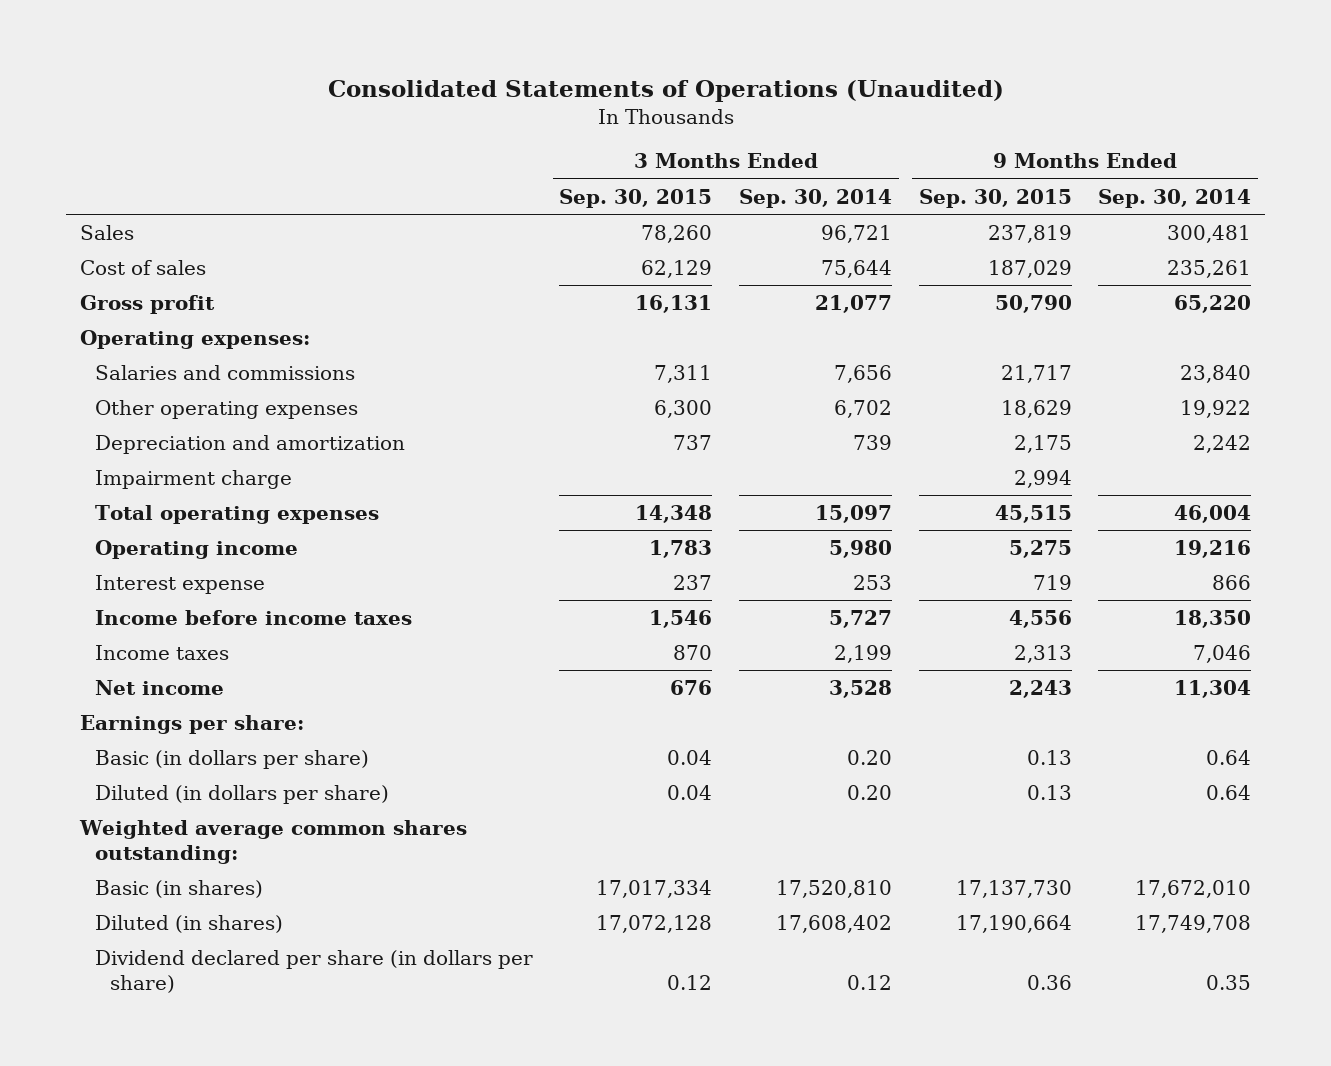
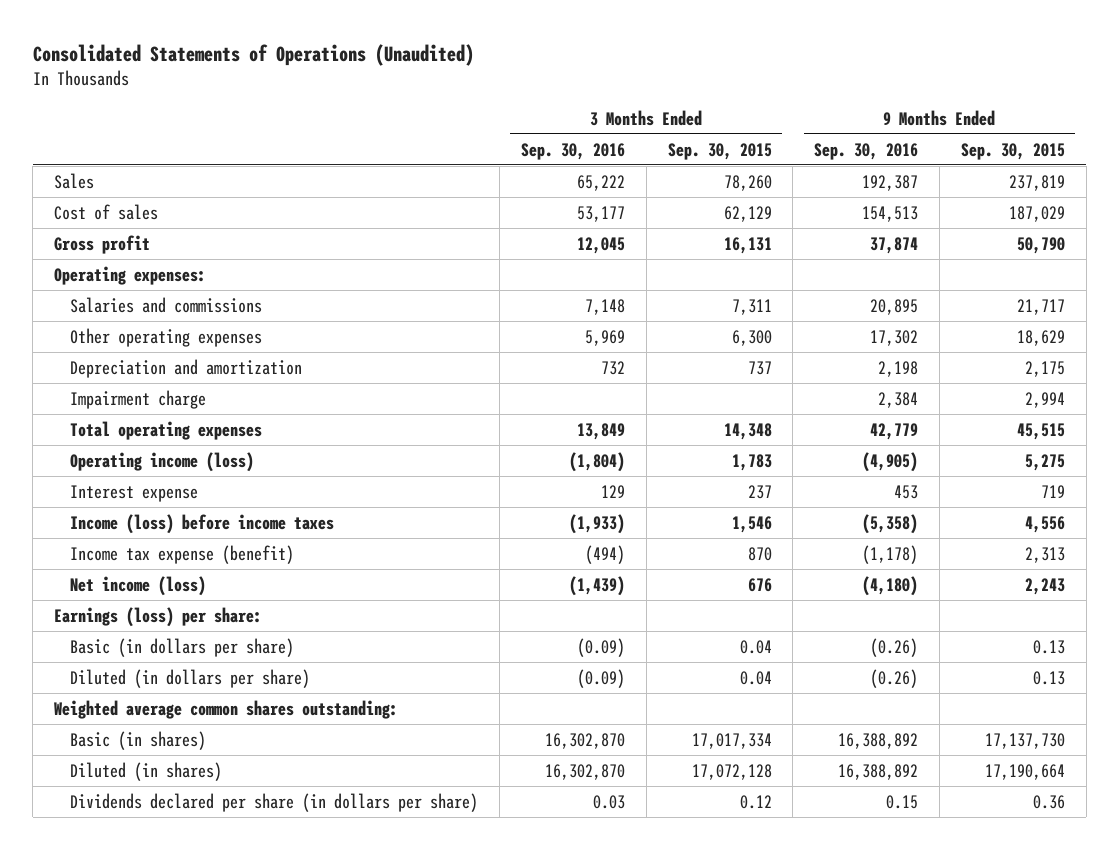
[739,188,893,208] Sep. 30, 2014 -> none
[1098,188,1252,208] Sep. 30, 2014 -> none
none -> [520,142,625,160] Sep. 30, 2016
none -> [814,142,919,160] Sep. 30, 2016
[94,539,298,559] Operating income -> [70,451,255,472] Operating income (loss)
[94,609,412,625] Income before income taxes -> [70,513,335,534] Income (loss) before income taxes
[94,644,229,660] Income taxes -> [70,544,295,564] Income tax expense (benefit)
[94,679,224,695] Net income -> [70,575,207,596] Net income (loss)
[79,714,304,734] Earnings per share: -> [54,606,263,627] Earnings (loss) per share:
[94,949,533,993] Dividend declared per share (in dollars per share) -> [70,792,479,812] Dividends declared per share (in dollars per share)

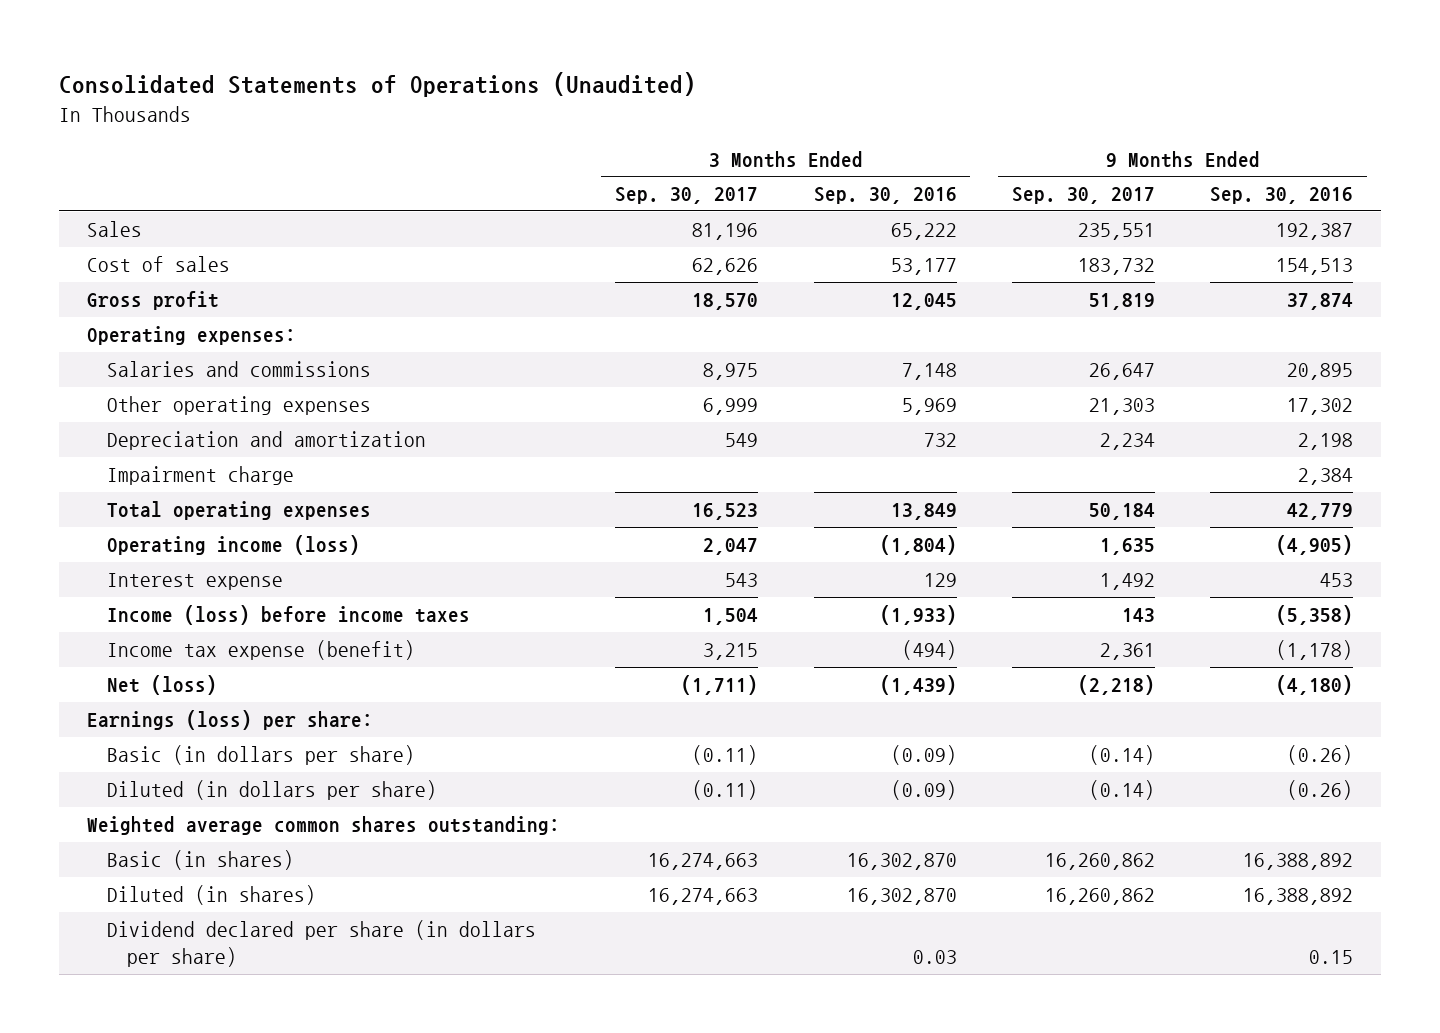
[667,142,772,160] Sep. 30, 2015 -> none
[960,142,1065,160] Sep. 30, 2015 -> none
none -> [615,187,759,205] Sep. 30, 2017
none -> [1011,187,1155,205] Sep. 30, 2017
[70,575,207,596] Net income (loss) -> [106,675,217,696] Net (loss)
[70,792,479,812] Dividends declared per share (in dollars per share) -> [106,920,536,968] Dividend declared per share (in dollars per share)

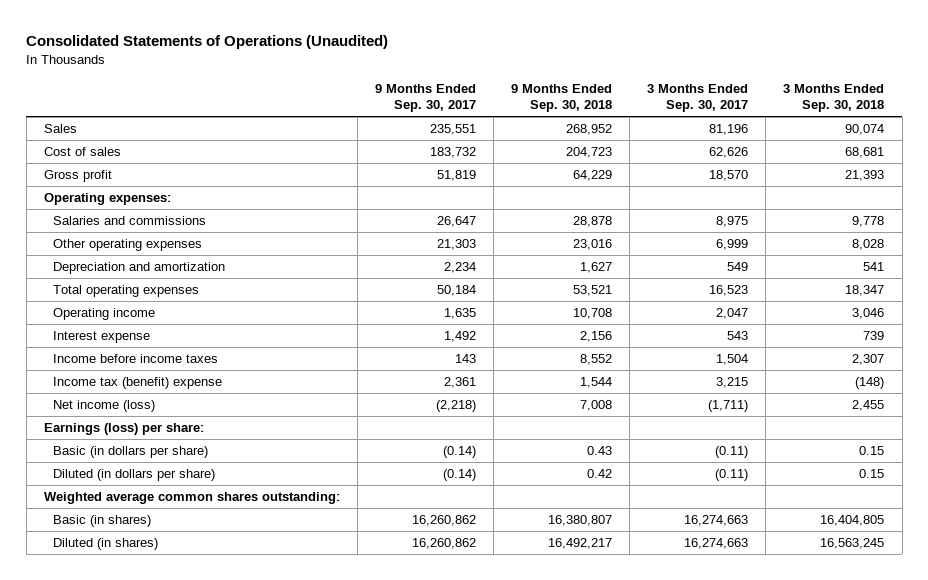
[813,187,957,205] Sep. 30, 2016 -> none
[1210,187,1354,205] Sep. 30, 2016 -> none
none -> [511,83,613,112] 9 Months Ended Sep. 30, 2018
none -> [783,83,885,112] 3 Months Ended Sep. 30, 2018
[106,466,294,486] Impairment charge -> none
[106,535,360,556] Operating income (loss) -> [53,308,156,321] Operating income
[106,605,470,626] Income (loss) before income taxes -> [53,354,219,364] Income before income taxes
[106,640,415,661] Income tax expense (benefit) -> [53,377,223,390] Income tax (benefit) expense
[106,675,217,696] Net (loss) -> [53,400,156,413] Net income (loss)
[106,920,536,968] Dividend declared per share (in dollars per share) -> none

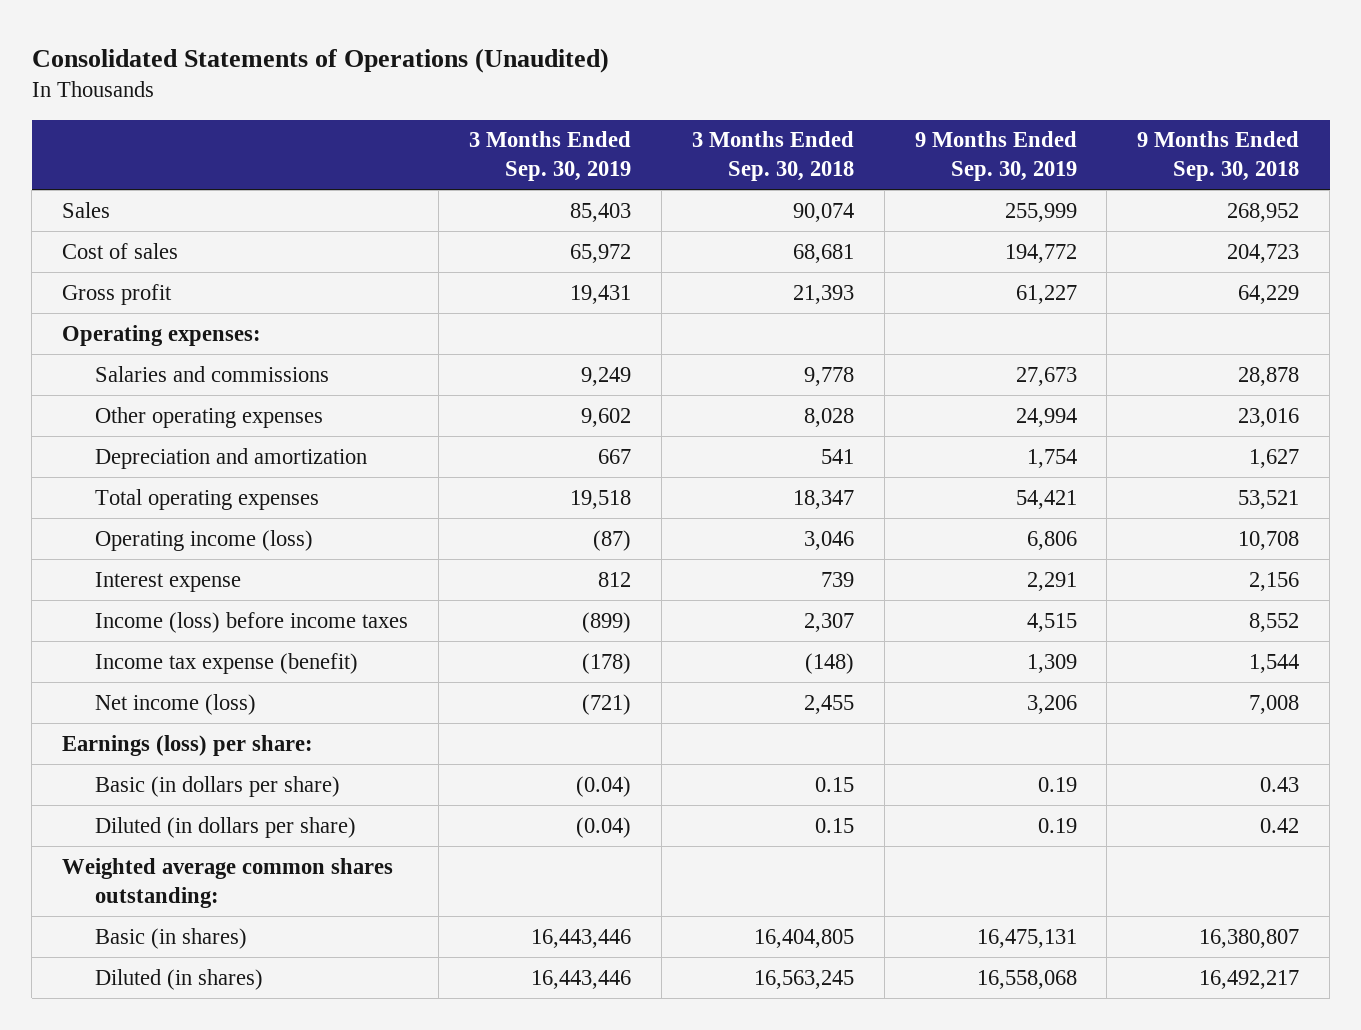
[375,83,477,112] 9 Months Ended Sep. 30, 2017 -> none
[647,83,749,112] 3 Months Ended Sep. 30, 2017 -> none
none -> [469,131,632,182] 3 Months Ended Sep. 30, 2019
none -> [914,131,1077,182] 9 Months Ended Sep. 30, 2019
[53,308,156,321] Operating income -> [95,529,314,551] Operating income (loss)
[53,354,219,364] Income before income taxes -> [95,611,409,633] Income (loss) before income taxes
[53,377,223,390] Income tax (benefit) expense -> [95,652,359,674] Income tax expense (benefit)

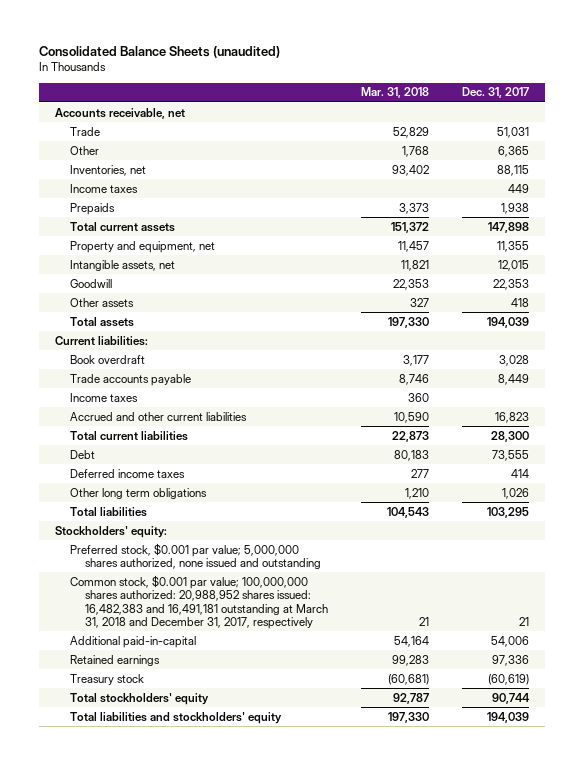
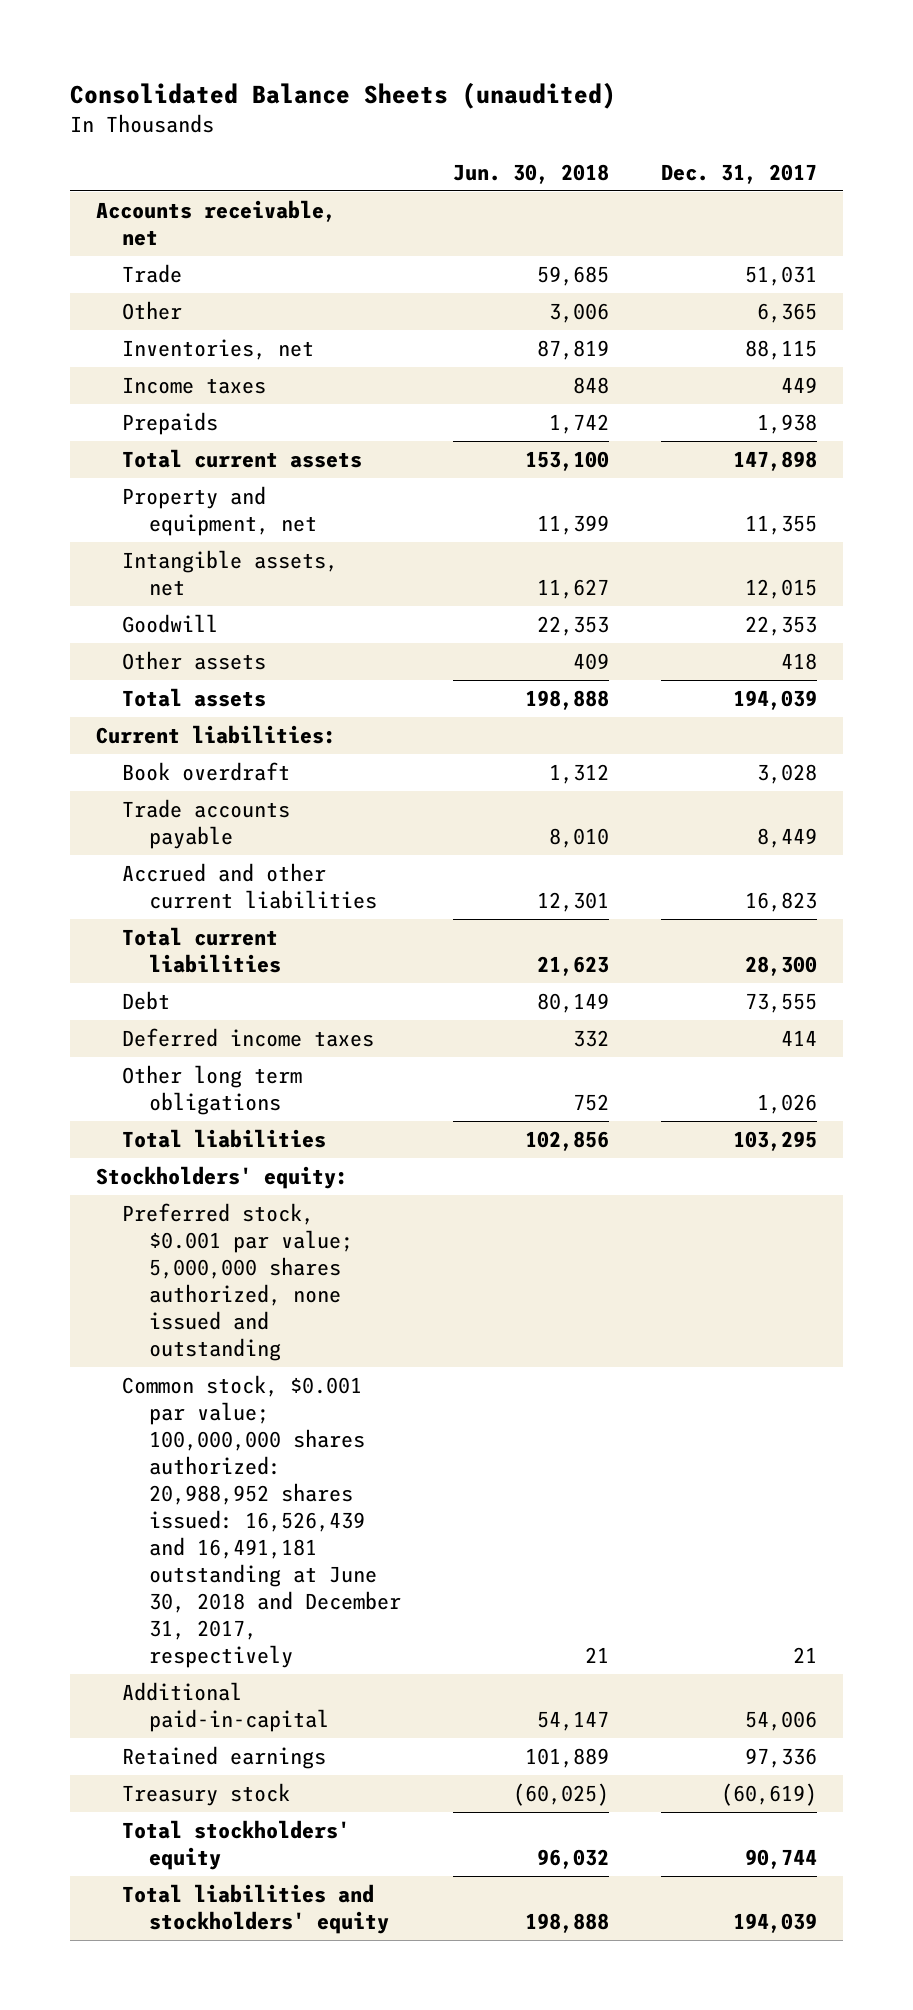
[360,87,429,99] Mar. 31, 2018 -> none
none -> [452,163,609,184] Jun. 30, 2018
[69,392,138,402] Income taxes -> none
[69,574,328,630] Common stock, $0.001 par value; 100,000,000 shares authorized: 20,988,952 shares issued: 16,482,383 and 16,491,181 outstanding at March 31, 2018 and December 31, 2017, respectively -> [122,1375,401,1668] Common stock, $0.001 par value; 100,000,000 shares authorized: 20,988,952 shares issued: 16,526,439 and 16,491,181 outstanding at June 30, 2018 and December 31, 2017, respectively

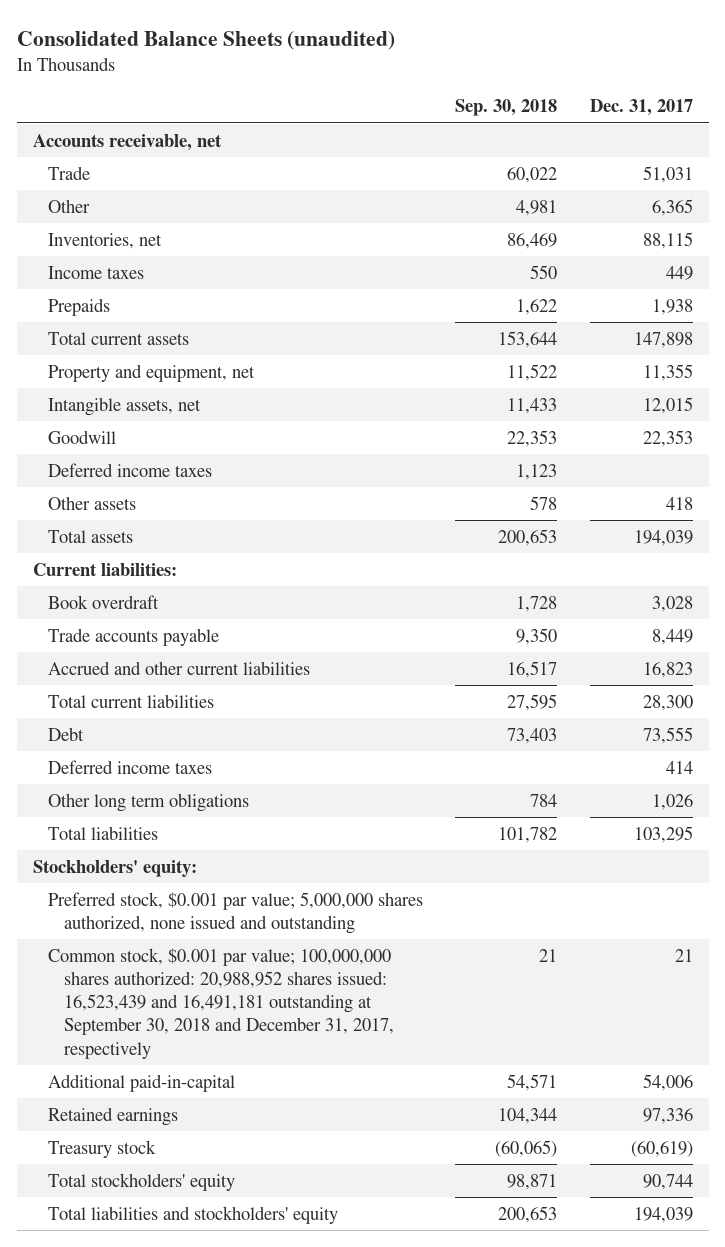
[452,163,609,184] Jun. 30, 2018 -> none
none -> [455,99,558,117] Sep. 30, 2018
none -> [48,462,213,477] Deferred income taxes
[122,1375,401,1668] Common stock, $0.001 par value; 100,000,000 shares authorized: 20,988,952 shares issued: 16,526,439 and 16,491,181 outstanding at June 30, 2018 and December 31, 2017, respectively -> [48,947,394,1059] Common stock, $0.001 par value; 100,000,000 shares authorized: 20,988,952 shares issued: 16,523,439 and 16,491,181 outstanding at September 30, 2018 and December 31, 2017, respectively

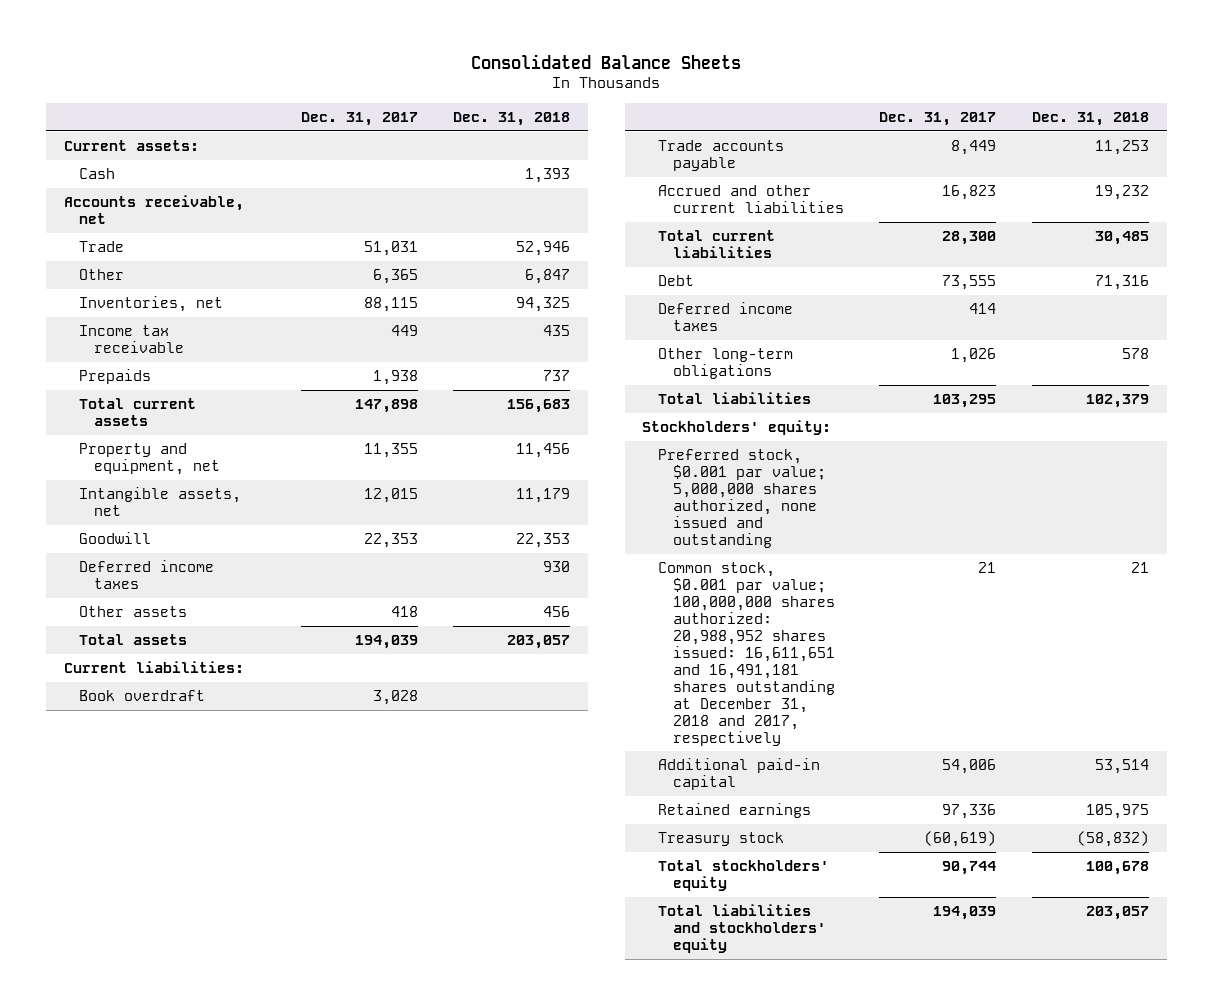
[16,30,395,50] Consolidated Balance Sheets (unaudited) -> [471,53,742,69] Consolidated Balance Sheets
[455,99,558,117] Sep. 30, 2018 -> none
none -> [453,111,571,126] Dec. 31, 2018
none -> [63,140,199,152] Current assets:
none -> [78,168,115,180] Cash
[48,265,145,279] Income taxes -> [78,325,185,353] Income tax receivable
[48,792,250,812] Other long term obligations -> [657,348,793,379] Other long-term obligations
[48,947,394,1059] Common stock, $0.001 par value; 100,000,000 shares authorized: 20,988,952 shares issued: 16,523,439 and 16,491,181 outstanding at September 30, 2018 and December 31, 2017, respectively -> [657,562,835,746] Common stock, $0.001 par value; 100,000,000 shares authorized: 20,988,952 shares issued: 16,611,651 and 16,491,181 shares outstanding at December 31, 2018 and 2017, respectively
[48,1073,236,1092] Additional paid-in-capital -> [657,758,820,790] Additional paid-in capital

